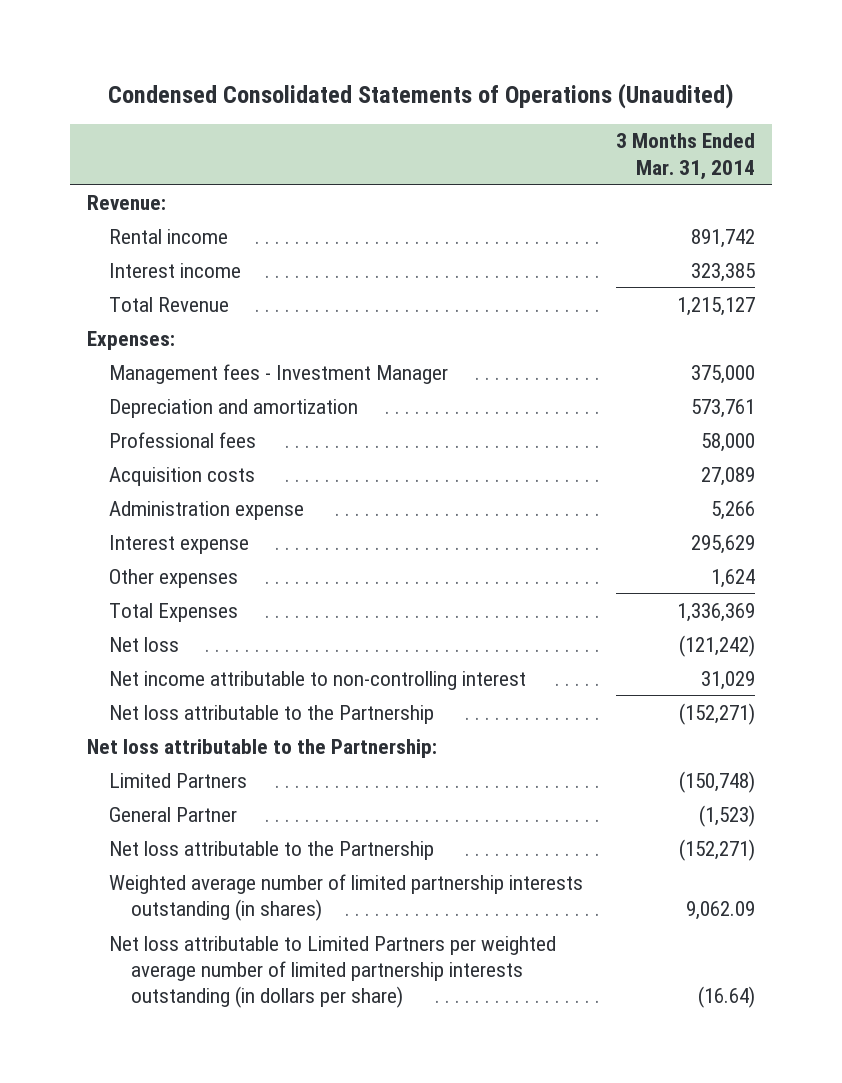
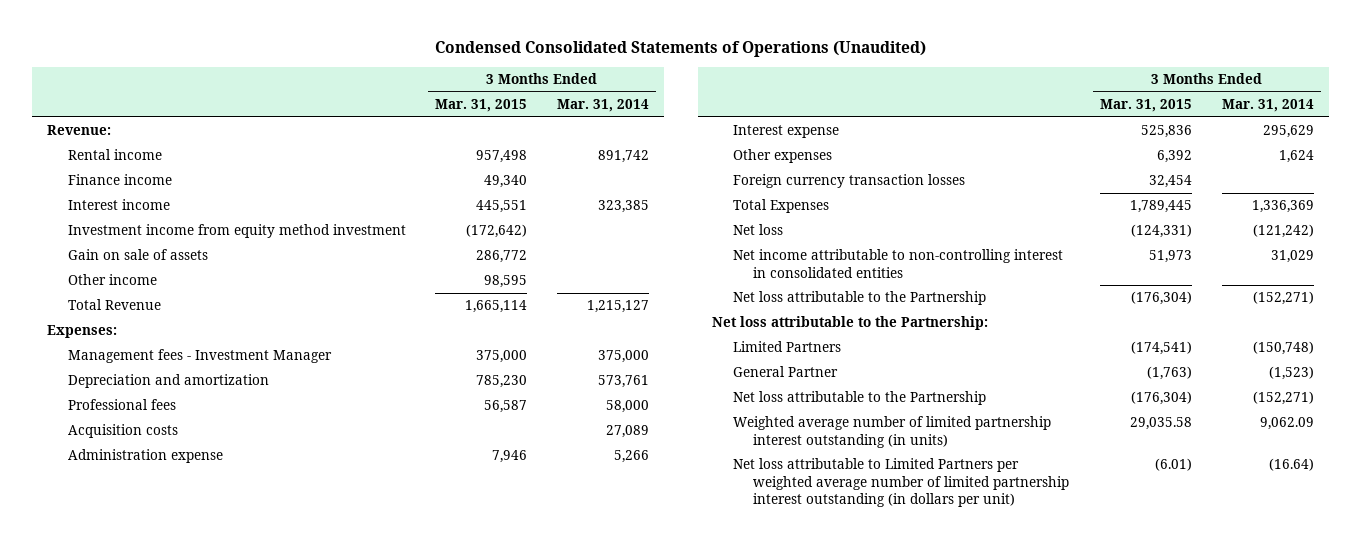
none -> [435,99,528,113] Mar. 31, 2015
none -> [67,174,172,186] Finance income
none -> [67,224,406,239] Investment income from equity method investment
none -> [67,249,208,261] Gain on sale of assets
none -> [67,274,157,286] Other income
none -> [732,174,965,189] Foreign currency transaction losses
[108,670,526,690] Net income attributable to non-controlling interest -> [732,249,1063,278] Net income attributable to non-controlling interest in consolidated entities
[108,873,583,922] Weighted average number of limited partnership interests outstanding (in shares) -> [732,416,1051,448] Weighted average number of limited partnership interest outstanding (in units)
[108,935,556,1009] Net loss attributable to Limited Partners per weighted average number of limited partnership interests outstanding (in dollars per share) -> [732,458,1070,508] Net loss attributable to Limited Partners per weighted average number of limited partnership interest outstanding (in dollars per unit)

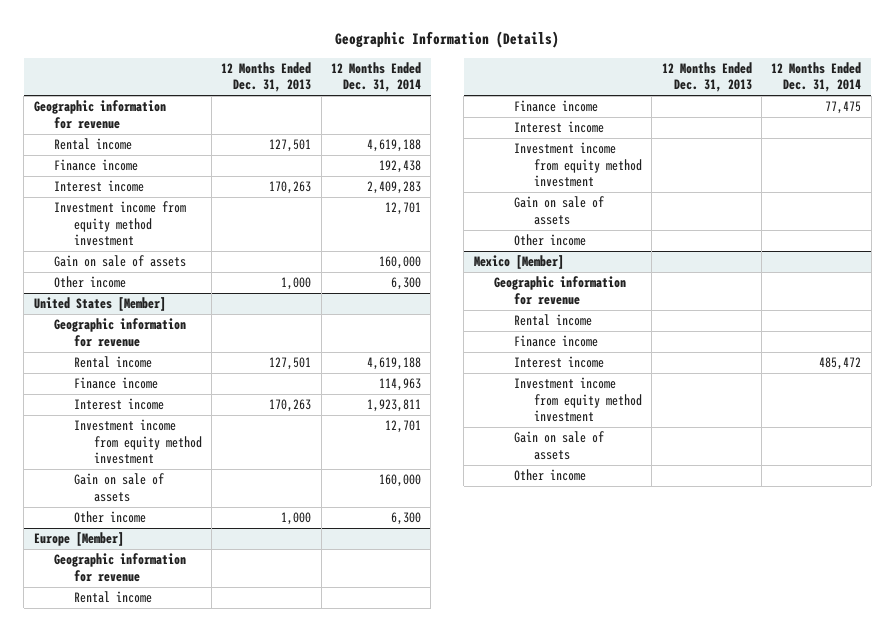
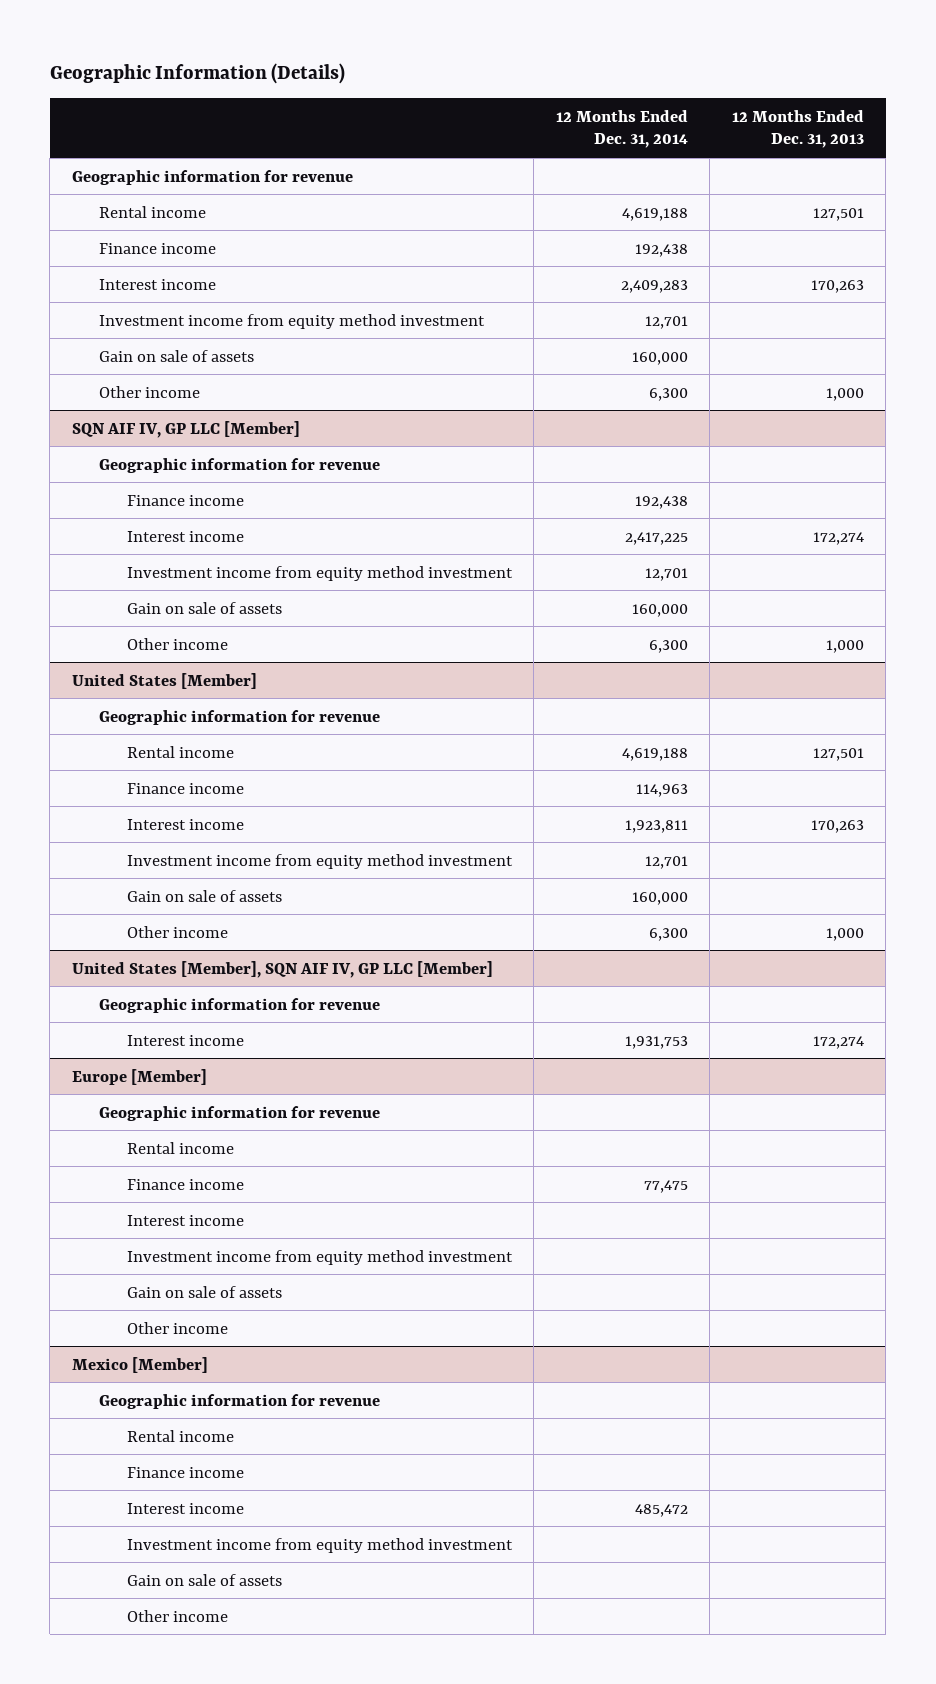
none -> [71,420,300,438] SQN AIF IV, GP LLC [Member]
none -> [99,457,381,473] Geographic information for revenue
none -> [126,494,244,506] Finance income
none -> [126,530,244,542] Interest income
none -> [126,565,513,581] Investment income from equity method investment
none -> [126,601,282,614] Gain on sale of assets
none -> [126,637,228,650] Other income
none -> [71,960,493,978] United States [Member], SQN AIF IV, GP LLC [Member]
none -> [99,997,381,1013] Geographic information for revenue
none -> [126,1034,244,1046] Interest income

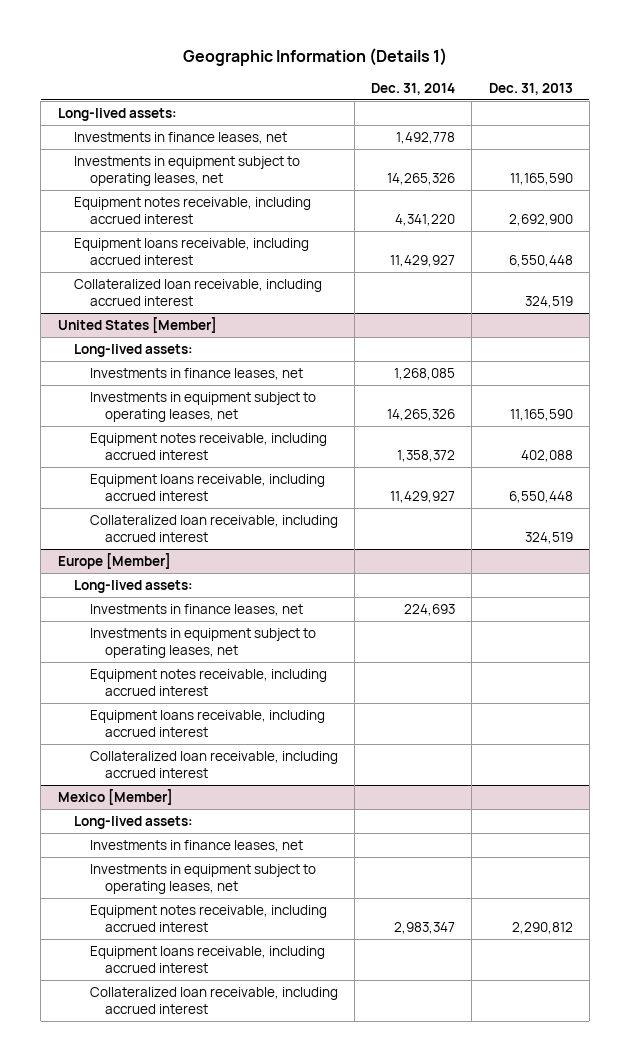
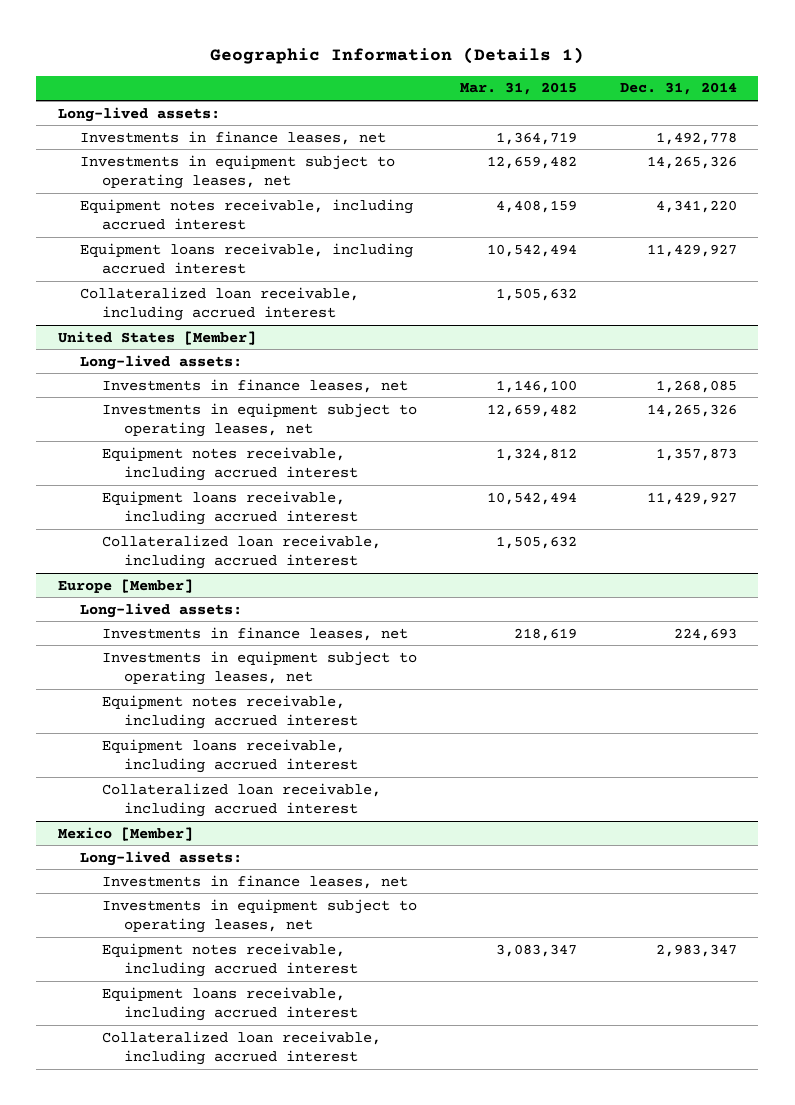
[488,82,573,95] Dec. 31, 2013 -> none
none -> [459,82,577,96] Mar. 31, 2015
[397,450,456,463] 1,358,372 -> [655,447,737,461] 1,357,873

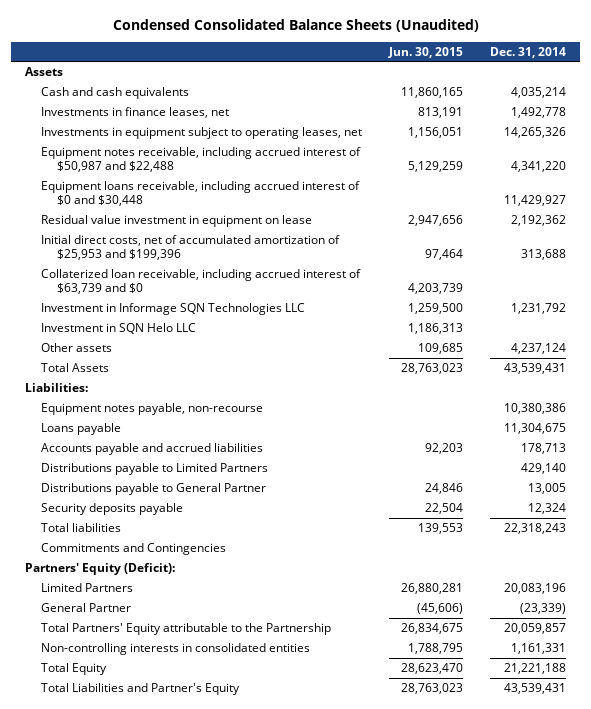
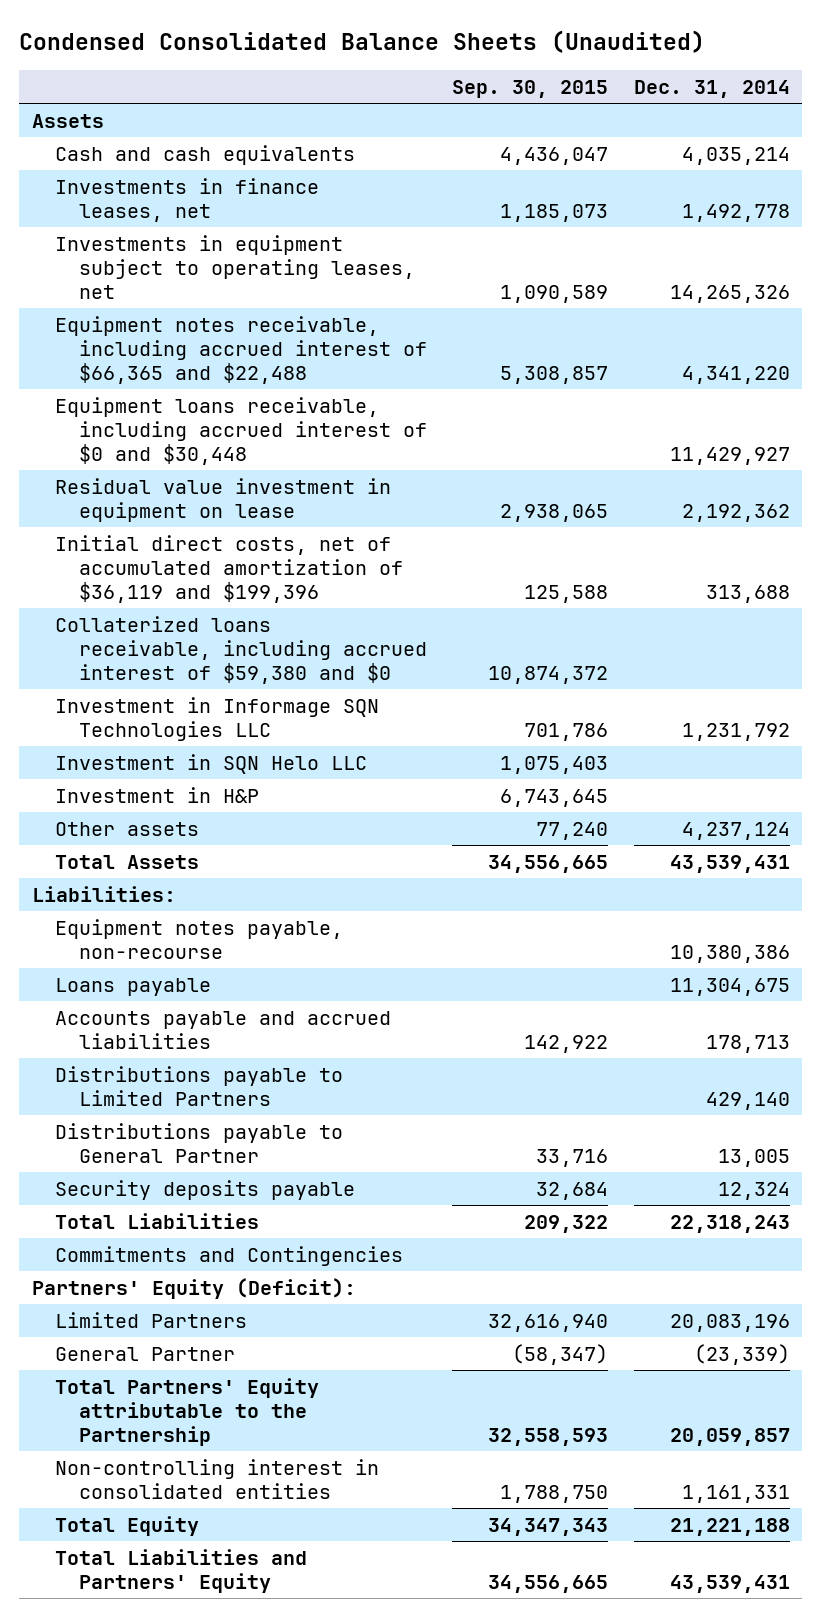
[388,46,464,58] Jun. 30, 2015 -> none
none -> [452,79,609,98] Sep. 30, 2015
[40,147,361,173] Equipment notes receivable, including accrued interest of $50,987 and $22,488 -> [55,315,428,385] Equipment notes receivable, including accrued interest of $66,365 and $22,488
[40,235,340,261] Initial direct costs, net of accumulated amortization of $25,953 and $199,396 -> [55,534,404,604] Initial direct costs, net of accumulated amortization of $36,119 and $199,396
[40,269,361,295] Collaterized loan receivable, including accrued interest of $63,739 and $0 -> [55,615,428,685] Collaterized loans receivable, including accrued interest of $59,380 and $0
none -> [55,786,260,803] Investment in H&P
[40,523,121,533] Total liabilities -> [55,1212,260,1229] Total Liabilities
[40,643,310,656] Non-controlling interests in consolidated entities -> [55,1458,380,1499] Non-controlling interest in consolidated entities
[40,683,240,696] Total Liabilities and Partner's Equity -> [55,1548,308,1593] Total Liabilities and Partners' Equity

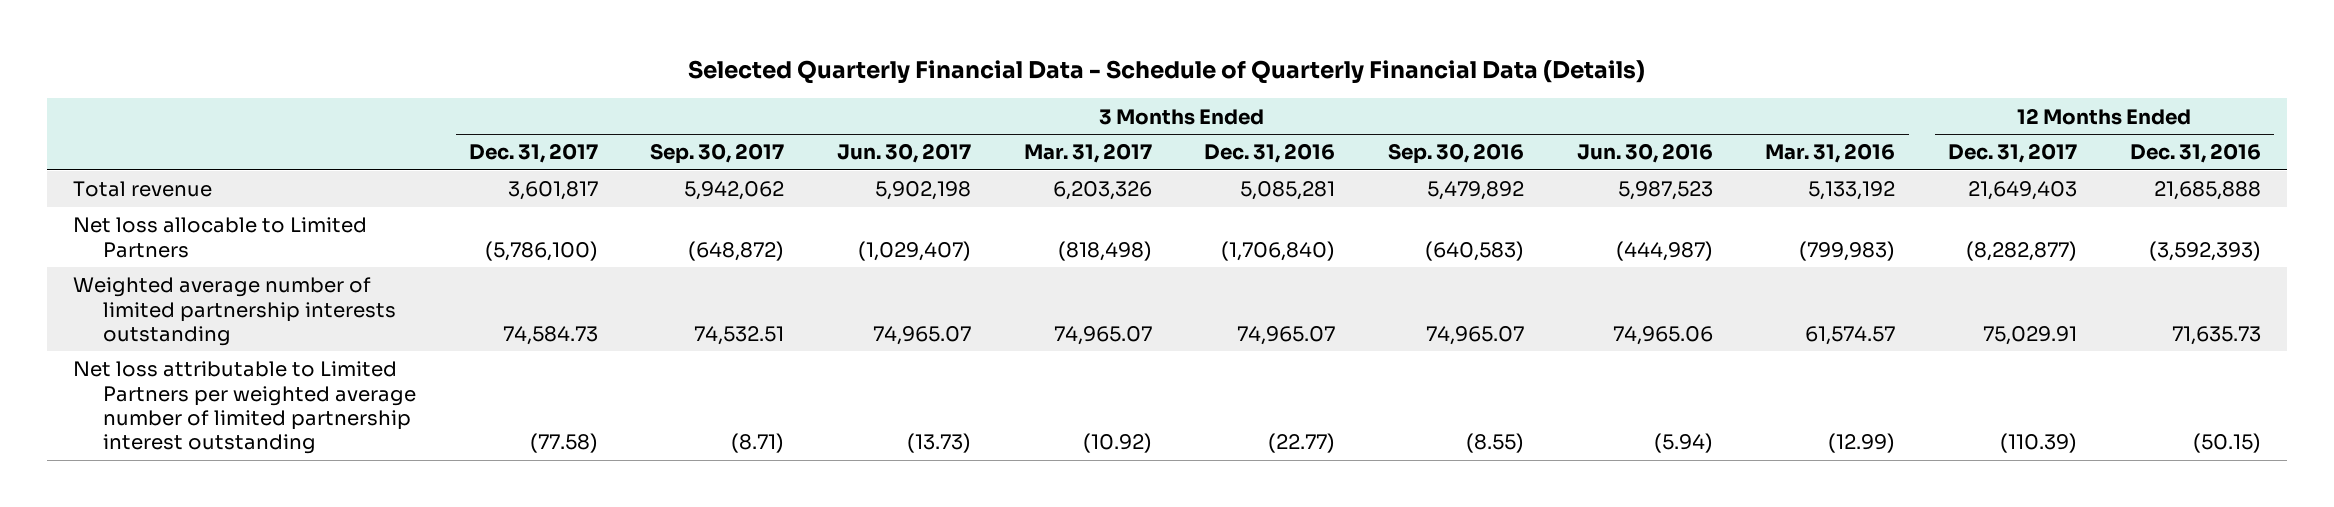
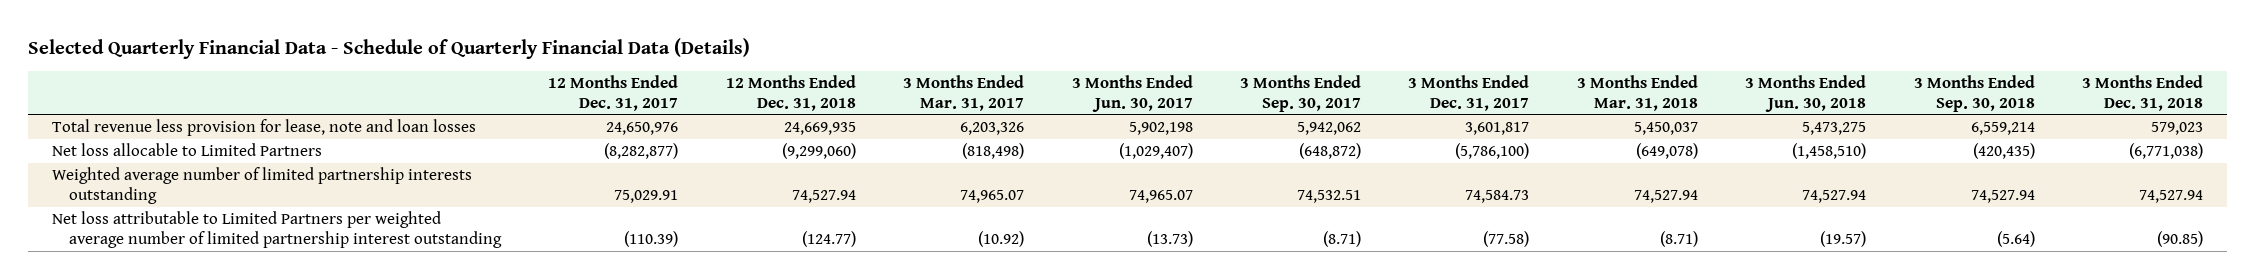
[1204,143,1336,164] Dec. 31, 2016 -> none
[1388,143,1525,165] Sep. 30, 2016 -> none
[1576,143,1713,164] Jun. 30, 2016 -> none
[1765,143,1896,164] Mar. 31, 2016 -> none
[2129,143,2261,164] Dec. 31, 2016 -> none
none -> [725,74,856,111] 12 Months Ended Dec. 31, 2018
none -> [1576,74,1698,111] 3 Months Ended Mar. 31, 2018
none -> [1745,74,1867,112] 3 Months Ended Jun. 30, 2018
none -> [1913,74,2035,112] 3 Months Ended Sep. 30, 2018
none -> [2082,74,2204,111] 3 Months Ended Dec. 31, 2018
[73,181,213,198] Total revenue -> none
none -> [51,119,476,137] Total revenue less provision for lease, note and loan losses

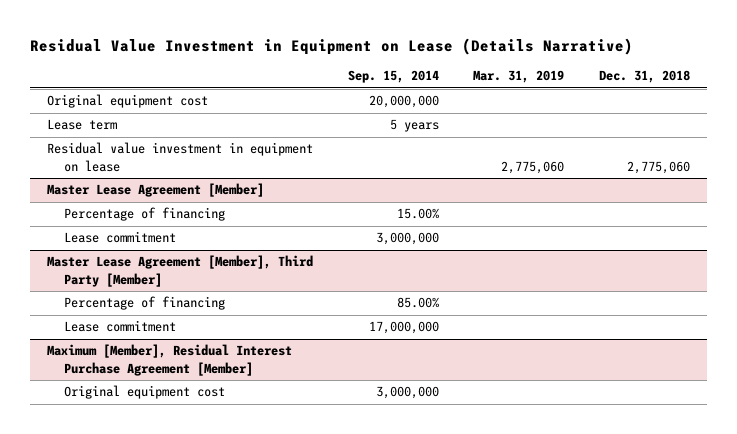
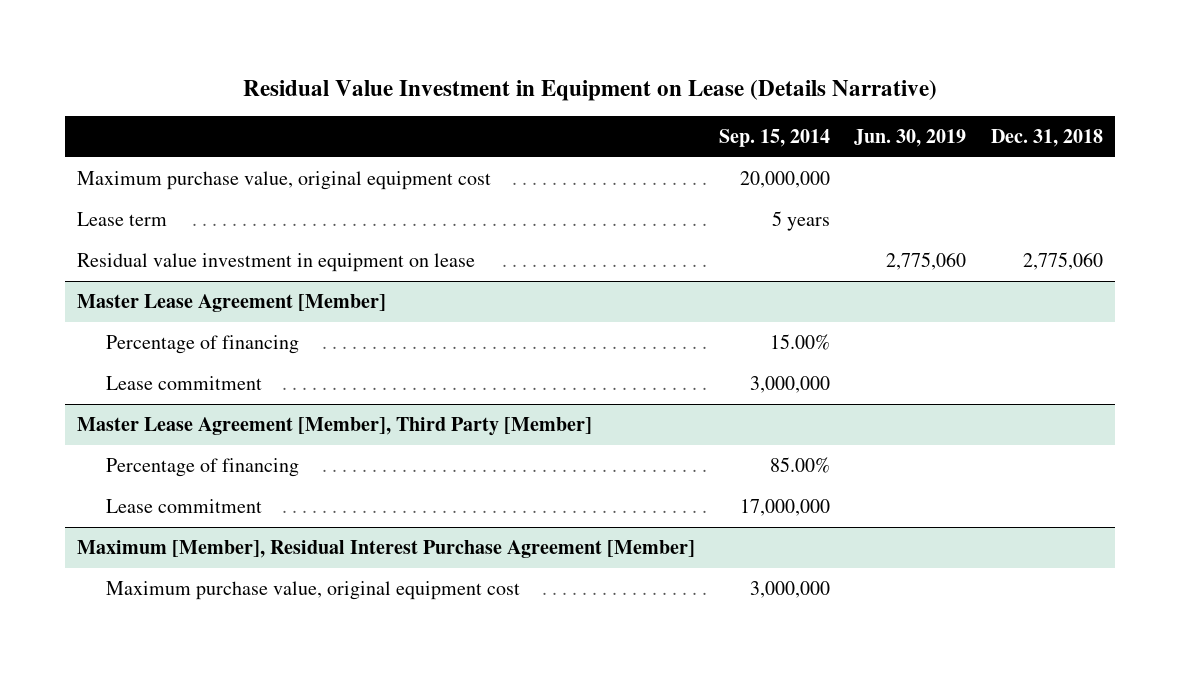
[473,70,565,84] Mar. 31, 2019 -> none
none -> [854,128,967,147] Jun. 30, 2019
[47,94,209,109] Original equipment cost -> [77,171,492,191] Maximum purchase value, original equipment cost
[63,385,225,400] Original equipment cost -> [106,581,521,601] Maximum purchase value, original equipment cost

